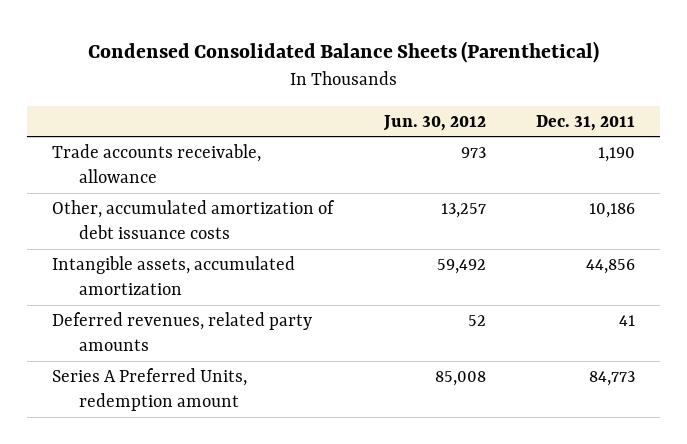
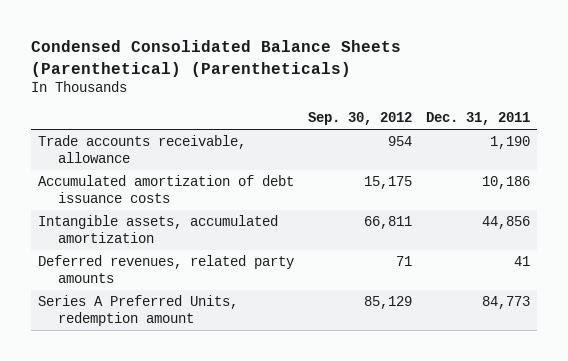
[87,41,599,64] Condensed Consolidated Balance Sheets (Parenthetical) -> [30,40,401,77] Condensed Consolidated Balance Sheets (Parenthetical) (Parentheticals)
[382,114,486,131] Jun. 30, 2012 -> none
none -> [308,112,413,126] Sep. 30, 2012
[52,200,336,240] Other, accumulated amortization of debt issuance costs -> [37,174,294,203] Accumulated amortization of debt issuance costs

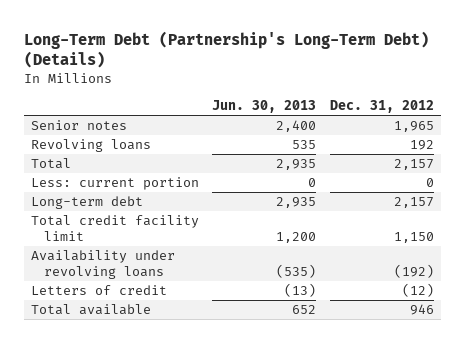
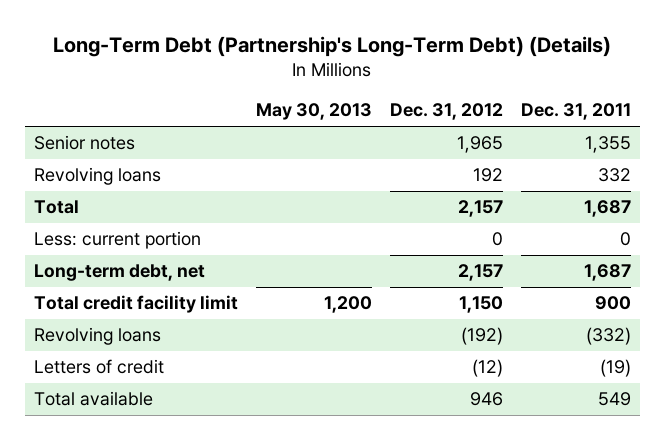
[212,100,317,114] Jun. 30, 2013 -> none
none -> [255,103,372,121] May 30, 2013
none -> [520,103,631,121] Dec. 31, 2011
[30,196,143,210] Long-term debt -> [33,264,205,282] Long-term debt, net
[30,250,175,279] Availability under revolving loans -> [33,327,161,346] Revolving loans

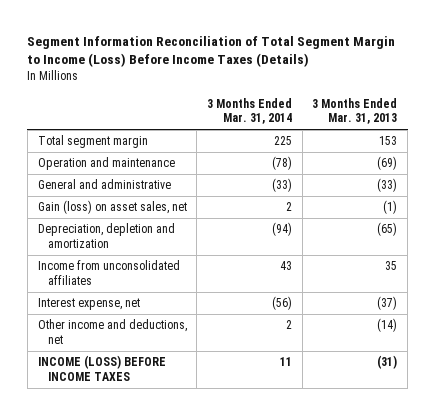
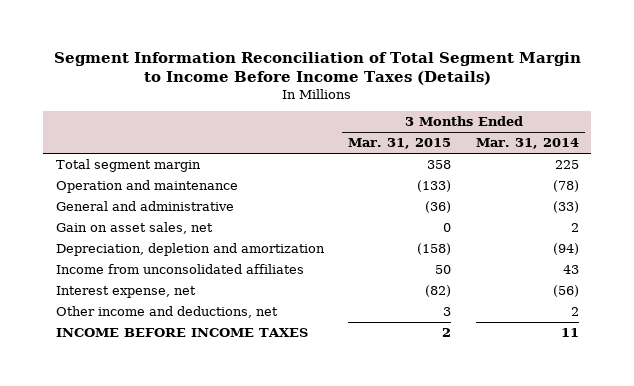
[27,35,396,68] Segment Information Reconciliation of Total Segment Margin to Income (Loss) Before Income Taxes (Details) -> [54,51,582,86] Segment Information Reconciliation of Total Segment Margin to Income Before Income Taxes (Details)
[312,97,398,125] 3 Months Ended Mar. 31, 2013 -> none
none -> [348,138,452,150] Mar. 31, 2015
[37,200,187,215] Gain (loss) on asset sales, net -> [55,221,213,234] Gain on asset sales, net
[37,355,166,381] INCOME (LOSS) BEFORE INCOME TAXES -> [55,327,308,337] INCOME BEFORE INCOME TAXES

